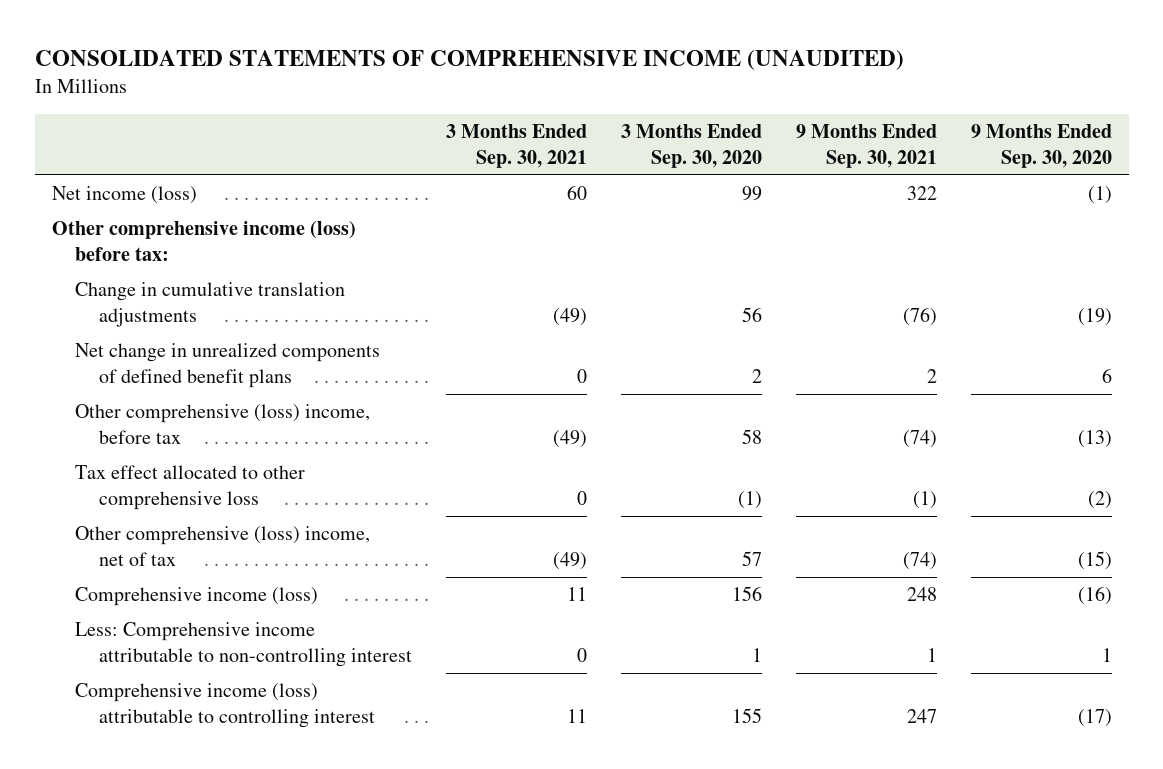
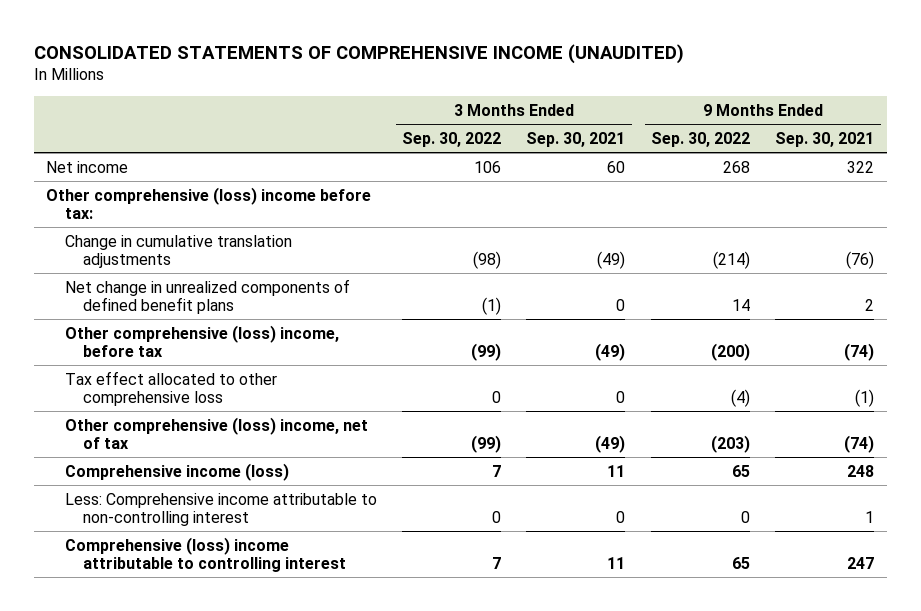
[620,124,762,168] 3 Months Ended Sep. 30, 2020 -> none
[970,124,1112,168] 9 Months Ended Sep. 30, 2020 -> none
none -> [402,131,502,147] Sep. 30, 2022
none -> [650,131,750,147] Sep. 30, 2022
[51,186,197,205] Net income (loss) -> [46,160,129,173] Net income
[51,221,356,262] Other comprehensive income (loss) before tax: -> [46,186,372,220] Other comprehensive (loss) income before tax:
[75,683,375,729] Comprehensive income (loss) attributable to controlling interest -> [64,536,347,573] Comprehensive (loss) income attributable to controlling interest

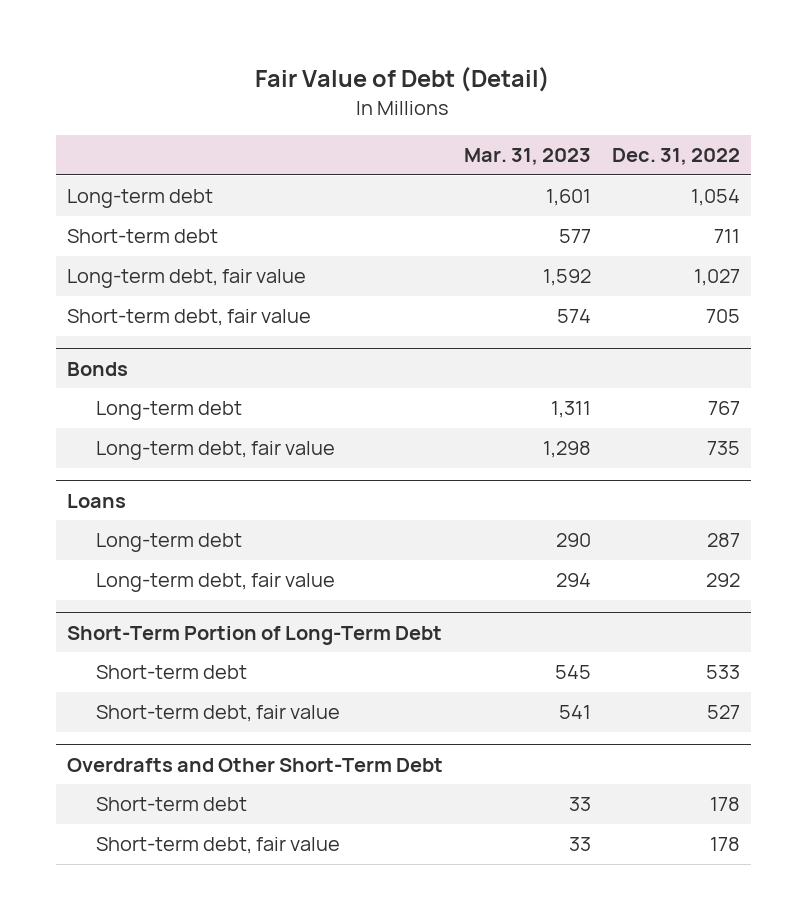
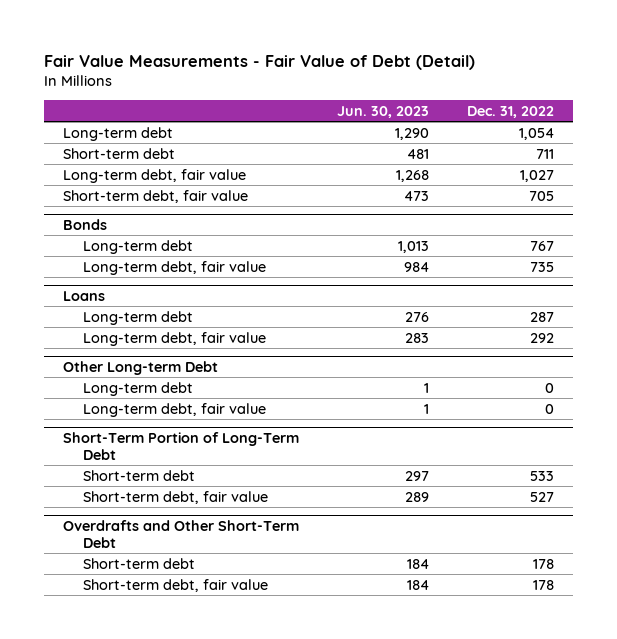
[255,67,551,93] Fair Value of Debt (Detail) -> [44,54,476,70] Fair Value Measurements - Fair Value of Debt (Detail)
[463,148,591,166] Mar. 31, 2023 -> none
none -> [336,105,429,118] Jun. 30, 2023
none -> [63,360,219,375] Other Long-term Debt
none -> [82,381,193,396] Long-term debt
none -> [82,402,266,417] Long-term debt, fair value

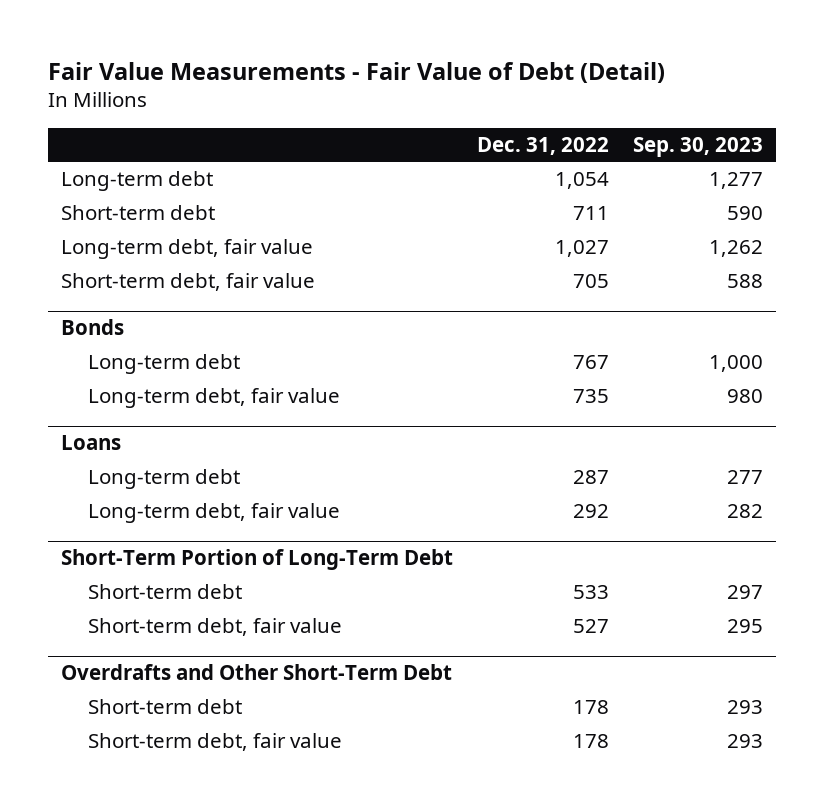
[336,105,429,118] Jun. 30, 2023 -> none
none -> [633,136,764,157] Sep. 30, 2023
[63,360,219,375] Other Long-term Debt -> none
[82,381,193,396] Long-term debt -> none
[82,402,266,417] Long-term debt, fair value -> none

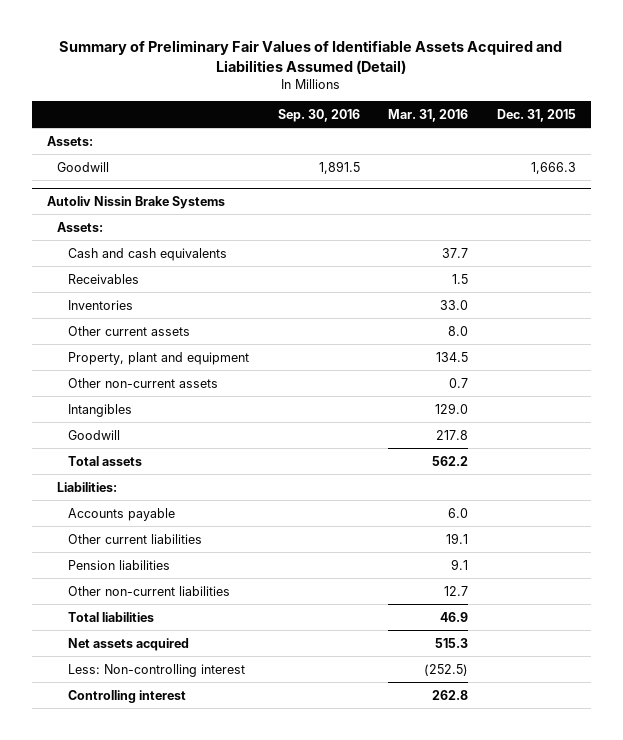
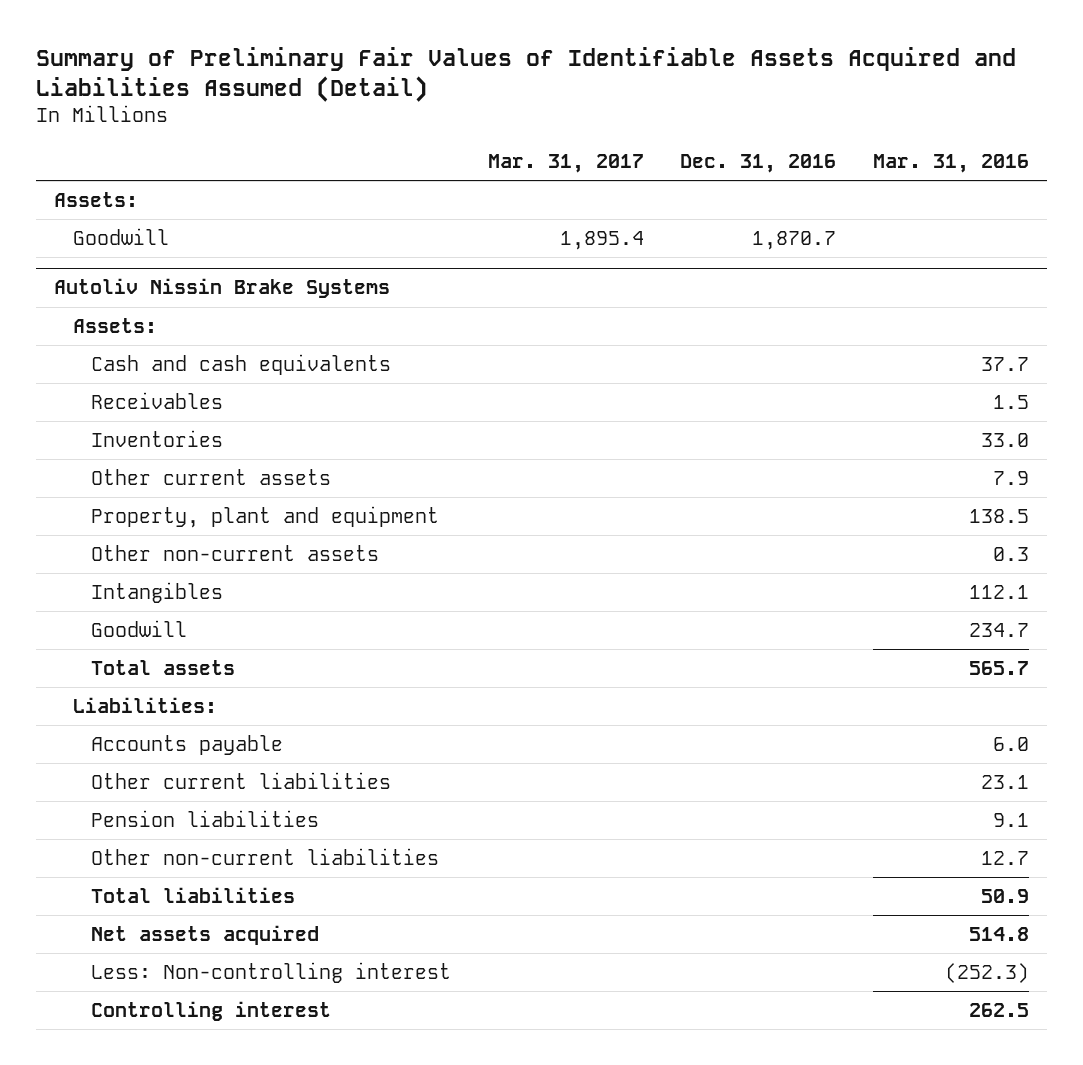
[277,108,360,122] Sep. 30, 2016 -> none
[497,108,577,122] Dec. 31, 2015 -> none
none -> [487,153,644,173] Mar. 31, 2017
none -> [680,153,837,173] Dec. 31, 2016
[448,325,469,336] 8.0 -> [992,471,1029,486] 7.9
[436,351,469,362] 134.5 -> [968,509,1029,524] 138.5
[449,377,469,388] 0.7 -> [992,547,1029,562] 0.3
[435,402,469,414] 129.0 -> [968,585,1029,600] 112.1
[436,429,469,440] 217.8 -> [968,623,1029,638] 234.7
[432,455,469,466] 562.2 -> [968,661,1029,676] 565.7
[446,532,469,544] 19.1 -> [980,775,1029,790] 23.1
[440,611,469,622] 46.9 -> [980,889,1029,904] 50.9
[435,637,469,648] 515.3 -> [968,927,1029,942] 514.8
[424,663,469,676] (252.5) -> [944,963,1029,984] (252.3)
[432,689,469,700] 262.8 -> [968,1003,1029,1018] 262.5

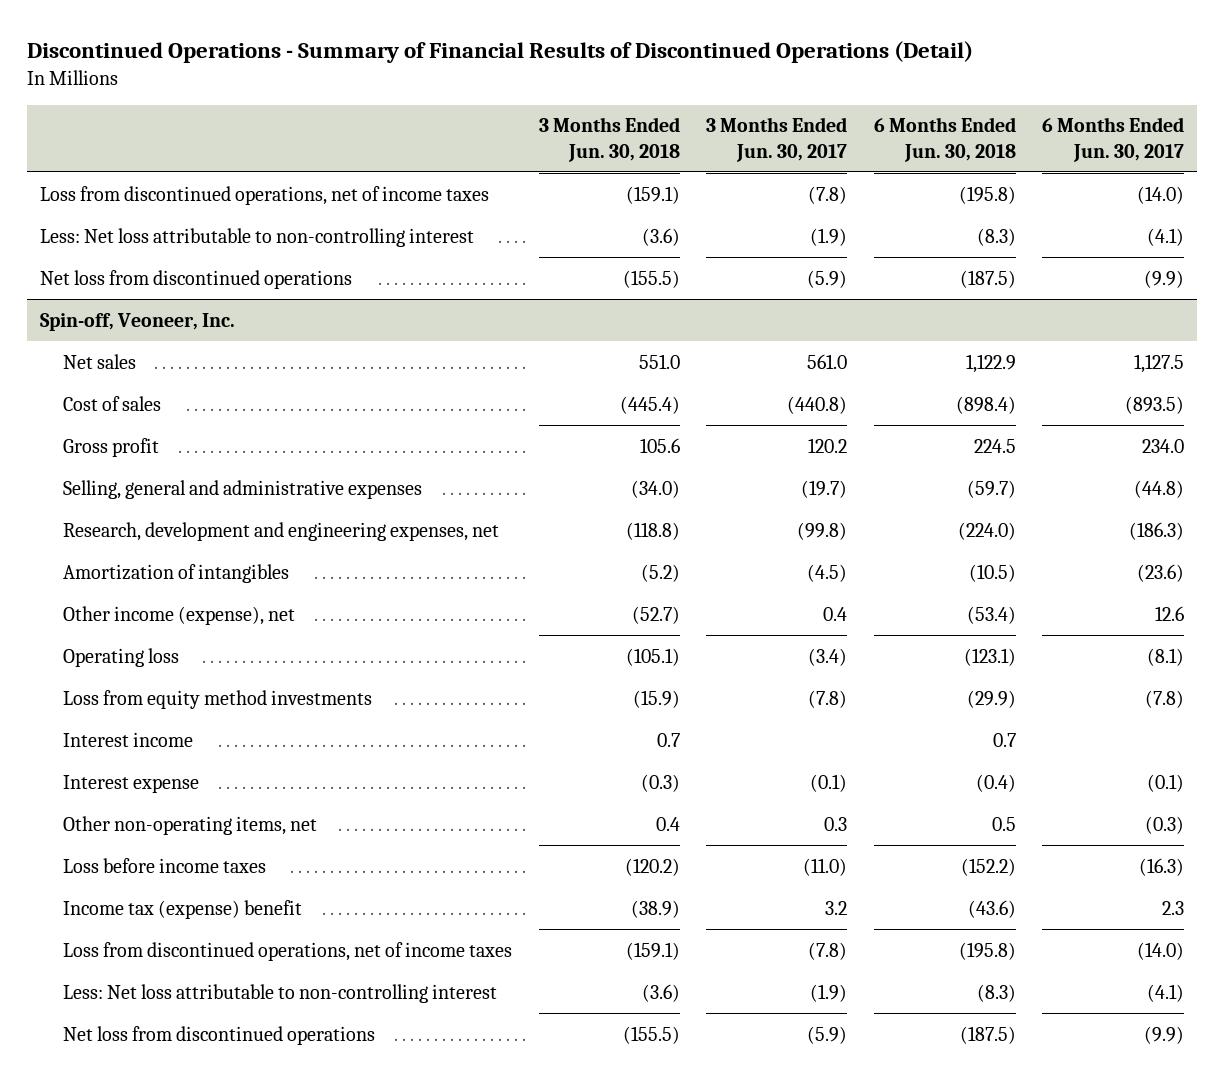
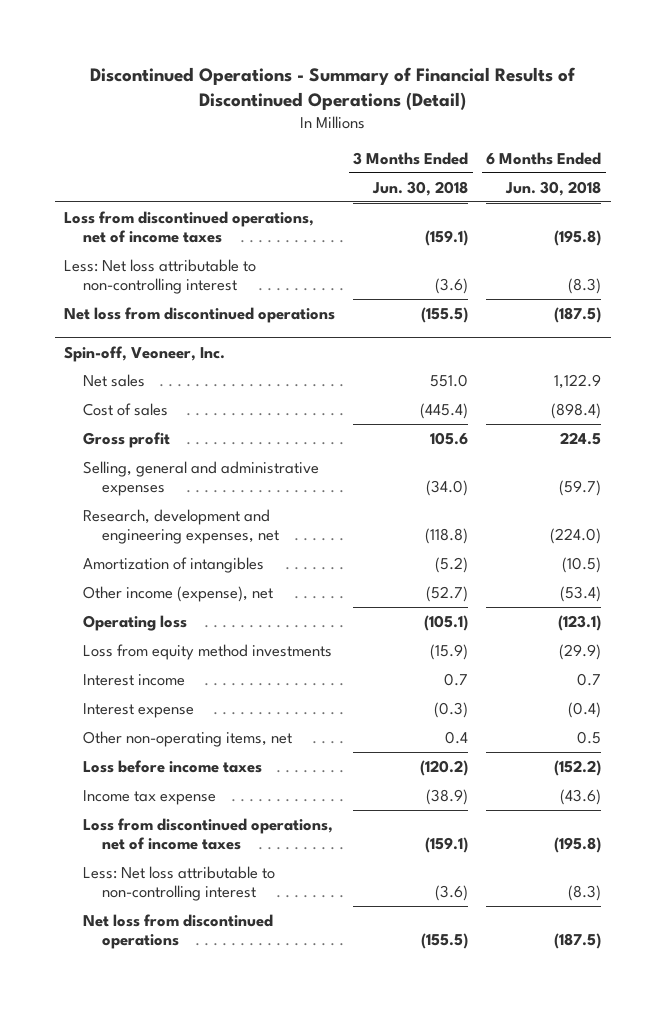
[706,117,848,162] 3 Months Ended Jun. 30, 2017 -> none
[1042,117,1185,162] 6 Months Ended Jun. 30, 2017 -> none
[63,899,303,919] Income tax (expense) benefit -> [82,789,216,805] Income tax expense

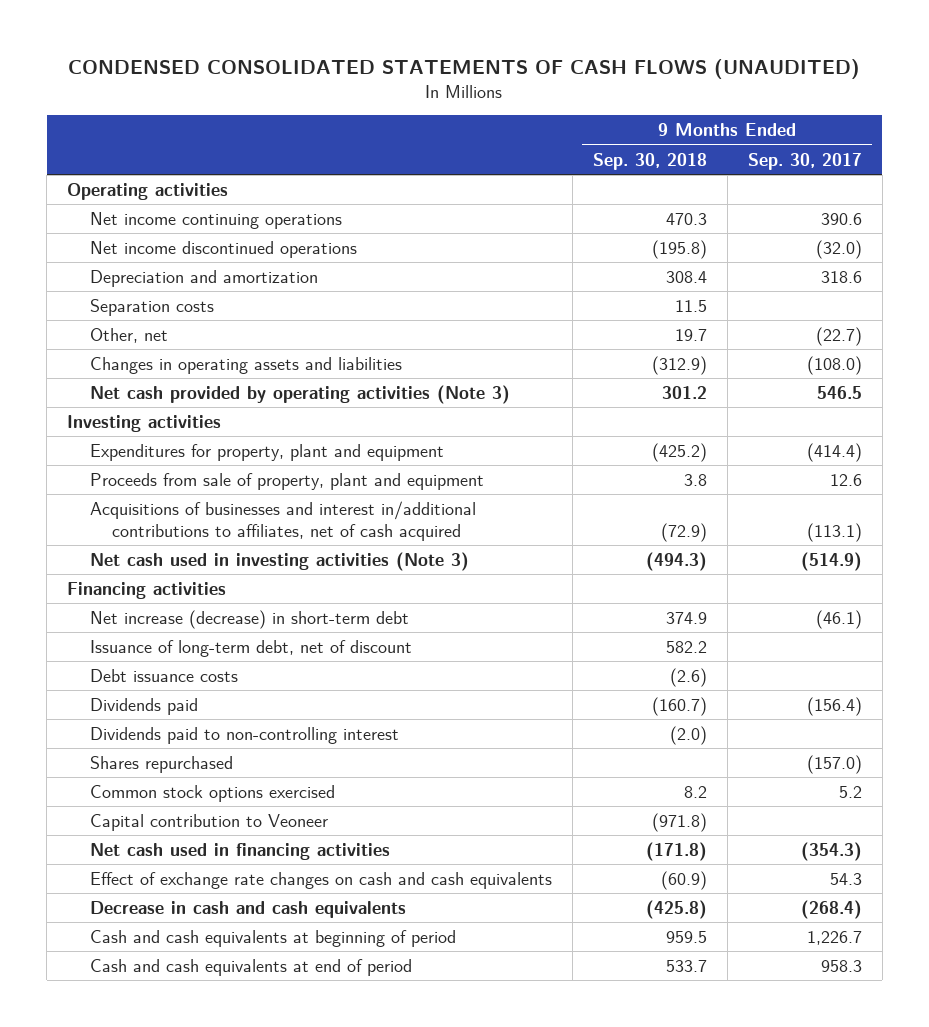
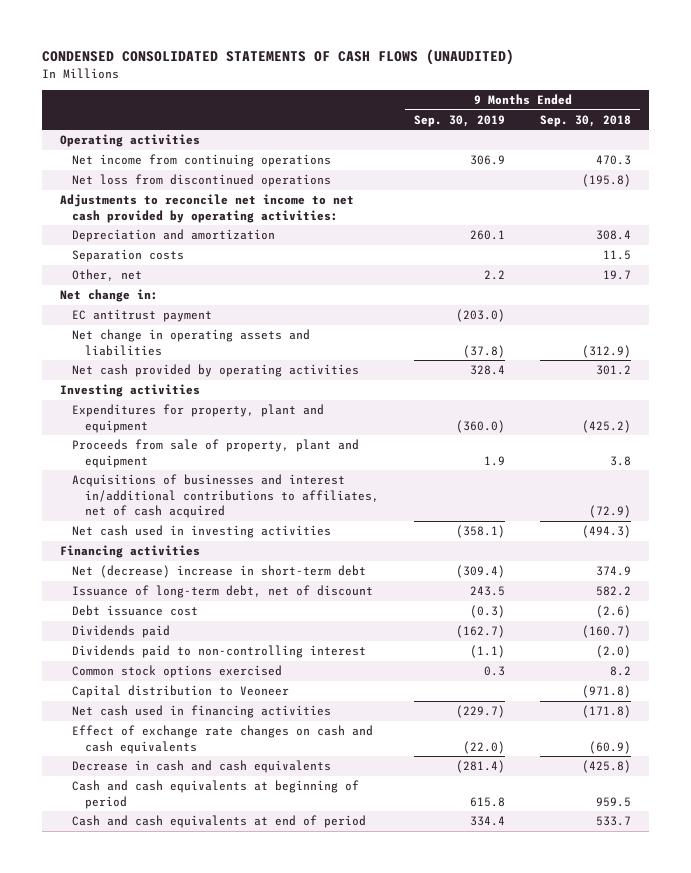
[747,152,862,170] Sep. 30, 2017 -> none
none -> [414,114,506,127] Sep. 30, 2019
[89,211,342,229] Net income continuing operations -> [72,154,332,168] Net income from continuing operations
[89,240,357,258] Net income discontinued operations -> [72,174,332,188] Net loss from discontinued operations
none -> [59,194,354,223] Adjustments to reconcile net income to net cash provided by operating activities:
none -> [59,289,158,303] Net change in:
none -> [72,309,213,323] EC antitrust payment
[89,356,402,374] Changes in operating assets and liabilities -> [72,329,311,356] Net change in operating assets and liabilities
[89,384,510,404] Net cash provided by operating activities (Note 3) -> [72,364,360,378] Net cash provided by operating activities
[89,551,469,571] Net cash used in investing activities (Note 3) -> [72,525,332,539] Net cash used in investing activities
[89,609,409,629] Net increase (decrease) in short-term debt -> [72,565,367,579] Net (decrease) increase in short-term debt
[89,668,238,682] Debt issuance costs -> [72,605,199,617] Debt issuance cost
[89,755,233,773] Shares repurchased -> none
[89,813,328,831] Capital contribution to Veoneer -> [72,685,290,699] Capital distribution to Veoneer

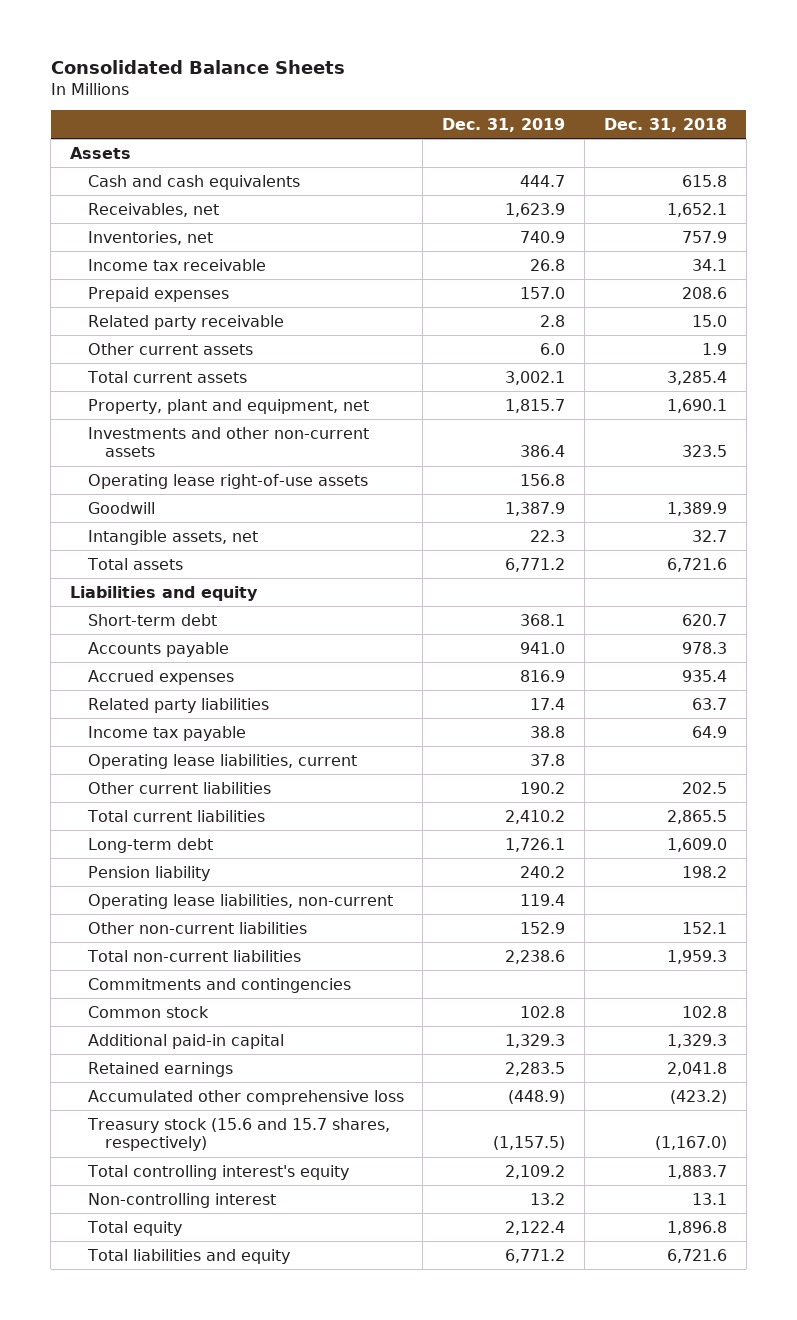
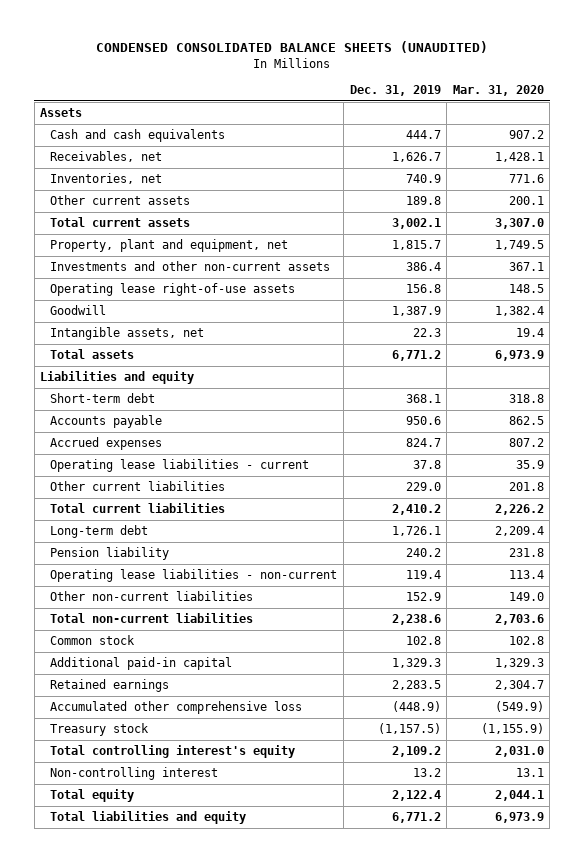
[50,60,345,75] Consolidated Balance Sheets -> [96,41,489,54] CONDENSED CONSOLIDATED BALANCE SHEETS (UNAUDITED)
[603,117,727,132] Dec. 31, 2018 -> none
none -> [452,85,544,97] Mar. 31, 2020
[505,202,566,217] 1,623.9 -> [391,151,441,162] 1,626.7
[87,258,266,271] Income tax receivable -> none
[87,286,229,302] Prepaid expenses -> none
[87,314,284,330] Related party receivable -> none
[540,342,566,355] 6.0 -> [405,195,441,205] 189.8
[87,697,269,713] Related party liabilities -> none
[87,725,246,741] Income tax payable -> none
[520,641,566,654] 941.0 -> [405,415,441,425] 950.6
[520,669,566,682] 816.9 -> [405,437,441,447] 824.7
[87,753,357,769] Operating lease liabilities, current -> [50,458,310,472] Operating lease liabilities - current
[520,781,566,794] 190.2 -> [405,481,441,491] 229.0
[87,893,393,909] Operating lease liabilities, non-current -> [50,568,338,582] Operating lease liabilities - non-current
[87,977,351,993] Commitments and contingencies -> none
[86,1117,390,1152] Treasury stock (15.6 and 15.7 shares, respectively) -> [50,722,150,736] Treasury stock

